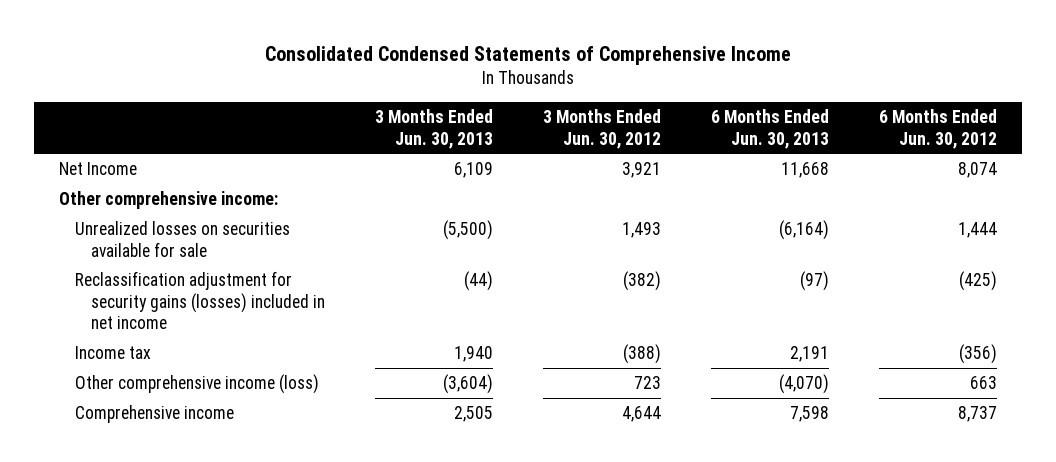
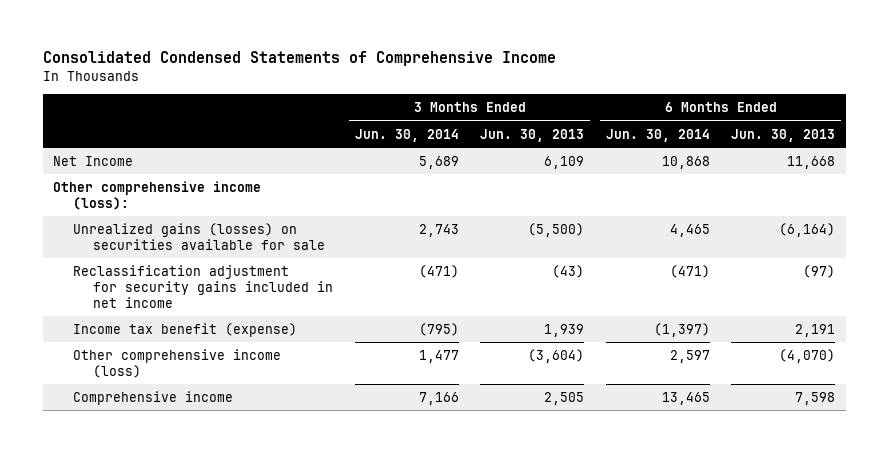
[543,108,662,149] 3 Months Ended Jun. 30, 2012 -> none
[879,108,998,149] 6 Months Ended Jun. 30, 2012 -> none
none -> [354,128,459,142] Jun. 30, 2014
none -> [605,128,710,142] Jun. 30, 2014
[58,191,278,210] Other comprehensive income: -> [53,181,262,210] Other comprehensive income (loss):
[74,221,290,257] Unrealized losses on securities available for sale -> [73,223,326,250] Unrealized gains (losses) on securities available for sale
[74,271,325,330] Reclassification adjustment for security gains (losses) included in net income -> [73,265,334,308] Reclassification adjustment for security gains included in net income
[463,271,493,292] (44) -> [552,265,585,279] (43)
[74,346,151,360] Income tax -> [73,323,298,338] Income tax benefit (expense)
[453,346,493,363] 1,940 -> [544,324,585,338] 1,939

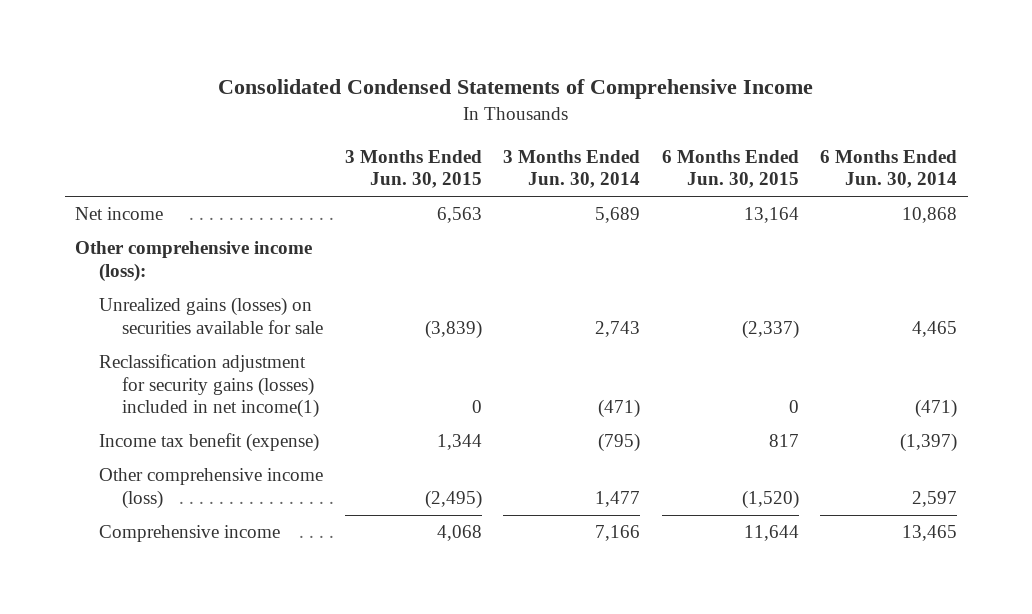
[480,128,585,142] Jun. 30, 2013 -> none
[731,128,836,142] Jun. 30, 2013 -> none
none -> [344,149,482,189] 3 Months Ended Jun. 30, 2015
none -> [661,149,799,189] 6 Months Ended Jun. 30, 2015
[53,156,134,167] Net Income -> [75,207,164,221] Net income
[73,265,334,308] Reclassification adjustment for security gains included in net income -> [98,354,320,418] Reclassification adjustment for security gains (losses) included in net income(1)

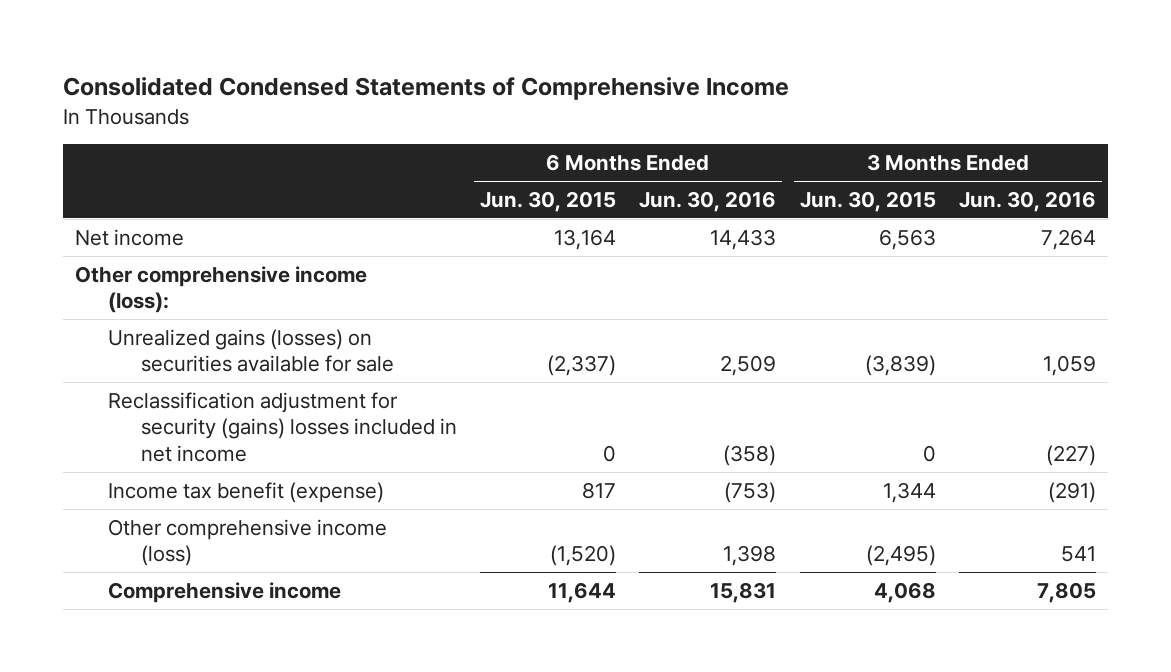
[503,149,641,189] 3 Months Ended Jun. 30, 2014 -> none
[819,149,957,189] 6 Months Ended Jun. 30, 2014 -> none
none -> [639,190,777,212] Jun. 30, 2016
none -> [959,190,1097,212] Jun. 30, 2016
[98,354,320,418] Reclassification adjustment for security gains (losses) included in net income(1) -> [107,391,457,462] Reclassification adjustment for security (gains) losses included in net income

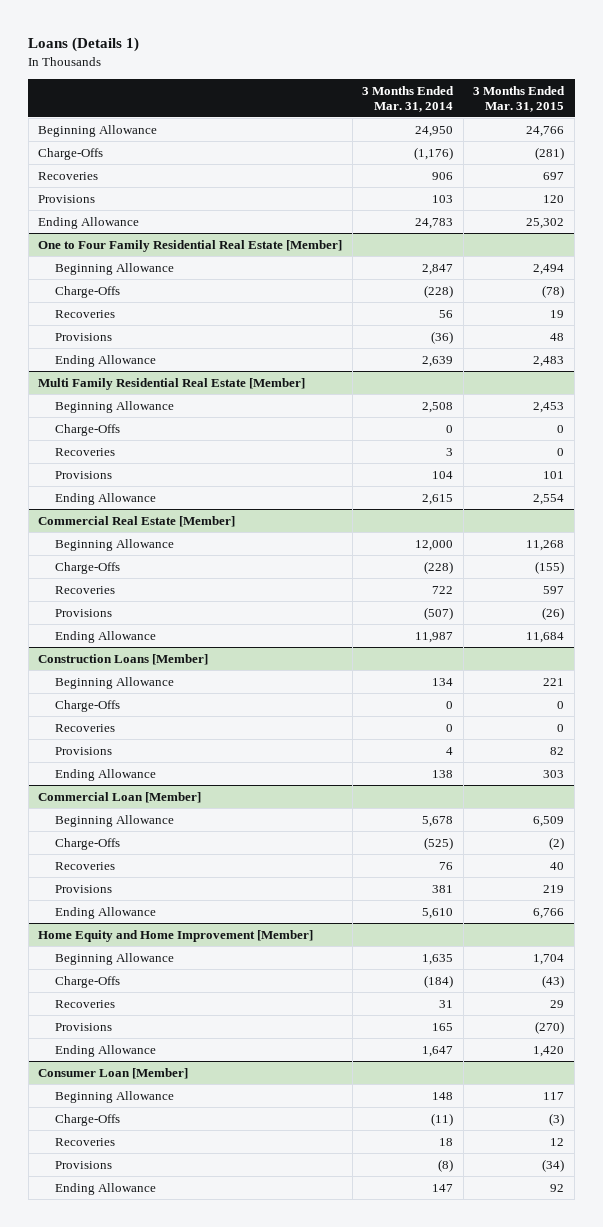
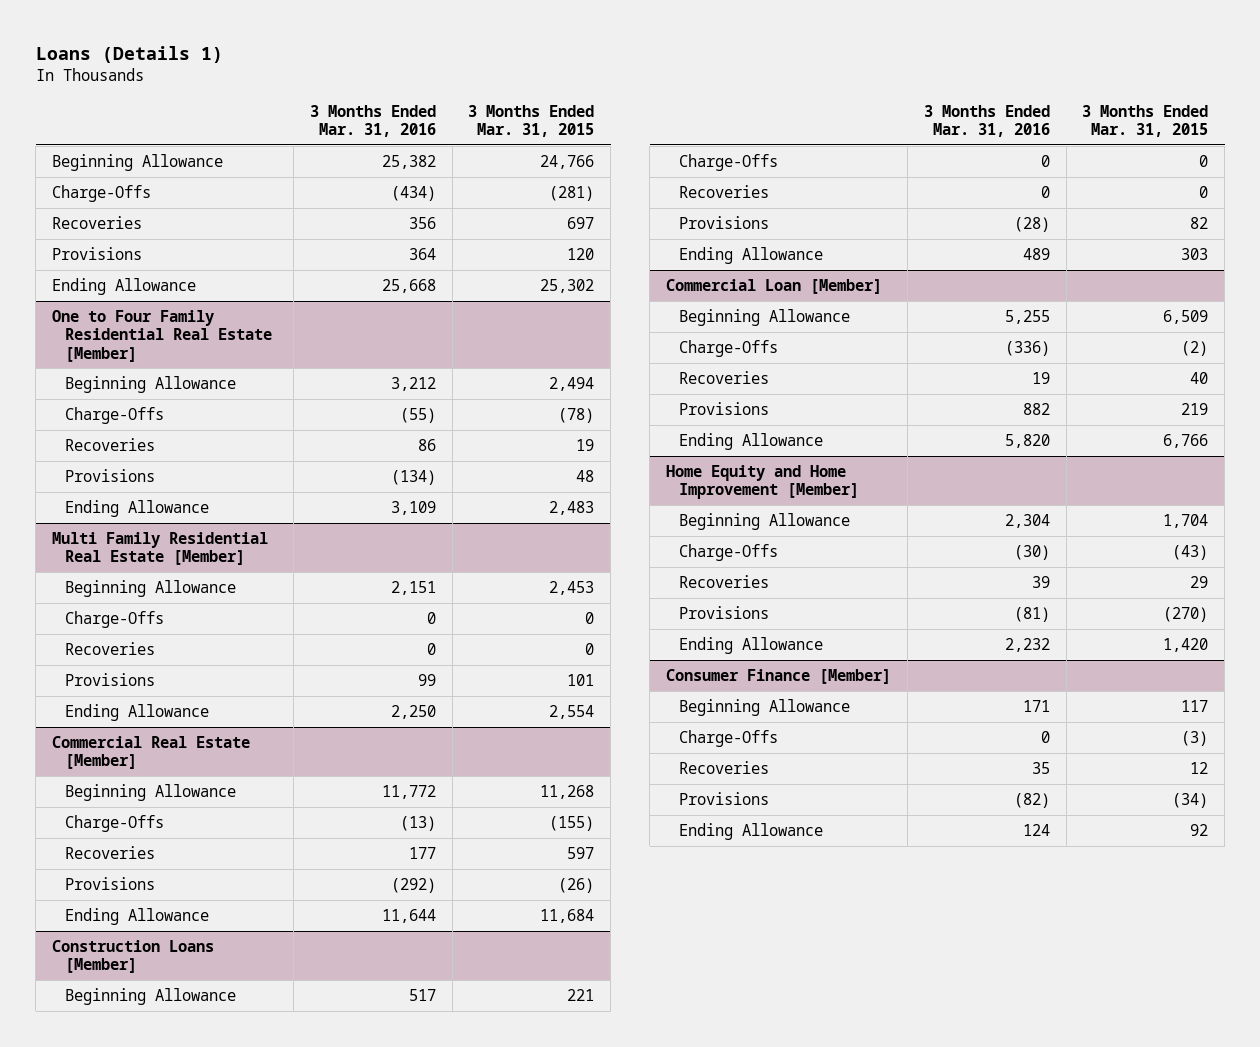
[362,85,455,112] 3 Months Ended Mar. 31, 2014 -> none
none -> [309,104,436,138] 3 Months Ended Mar. 31, 2016
[38,1067,189,1079] Consumer Loan [Member] -> [665,668,891,684] Consumer Finance [Member]

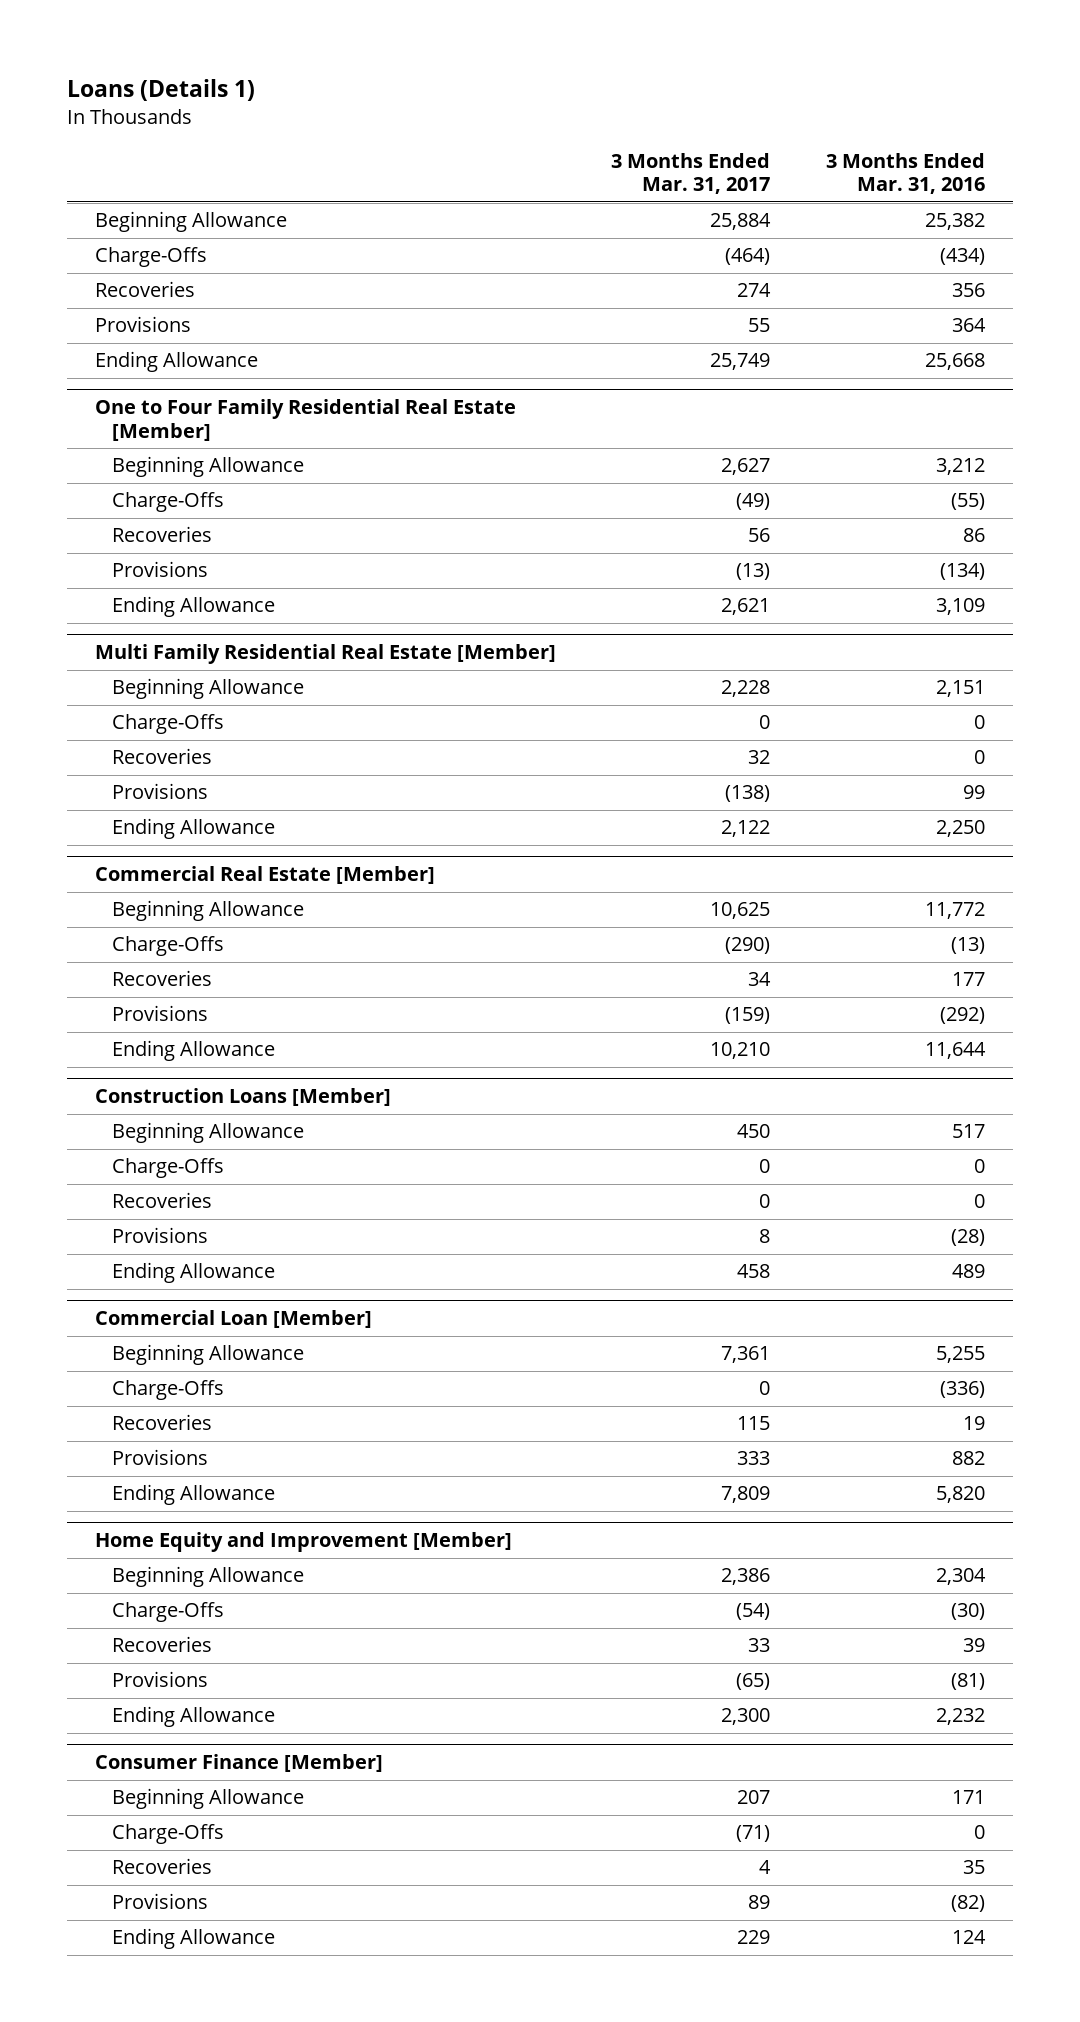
[468,104,595,138] 3 Months Ended Mar. 31, 2015 -> none
none -> [611,152,771,195] 3 Months Ended Mar. 31, 2017
[665,464,860,500] Home Equity and Home Improvement [Member] -> [94,1532,512,1553] Home Equity and Improvement [Member]

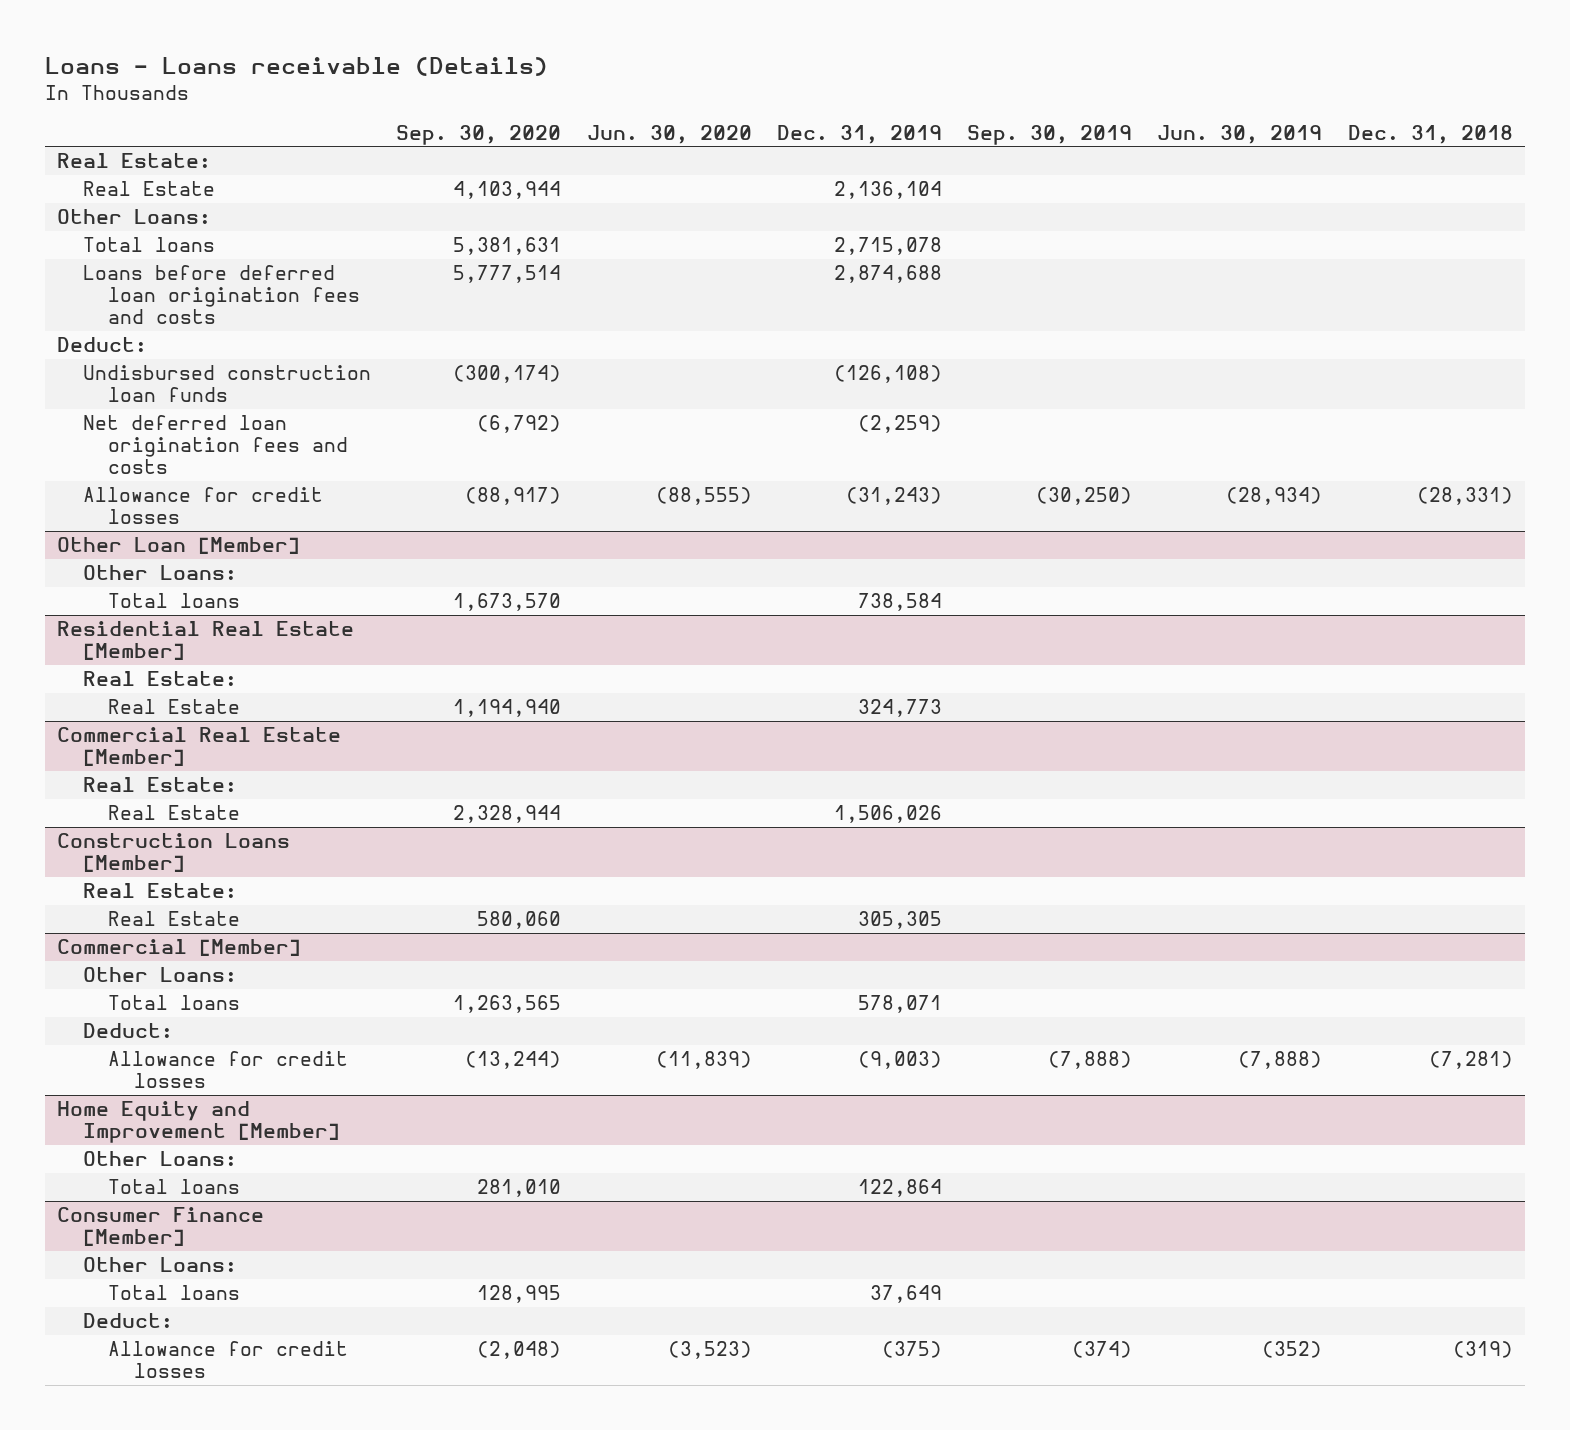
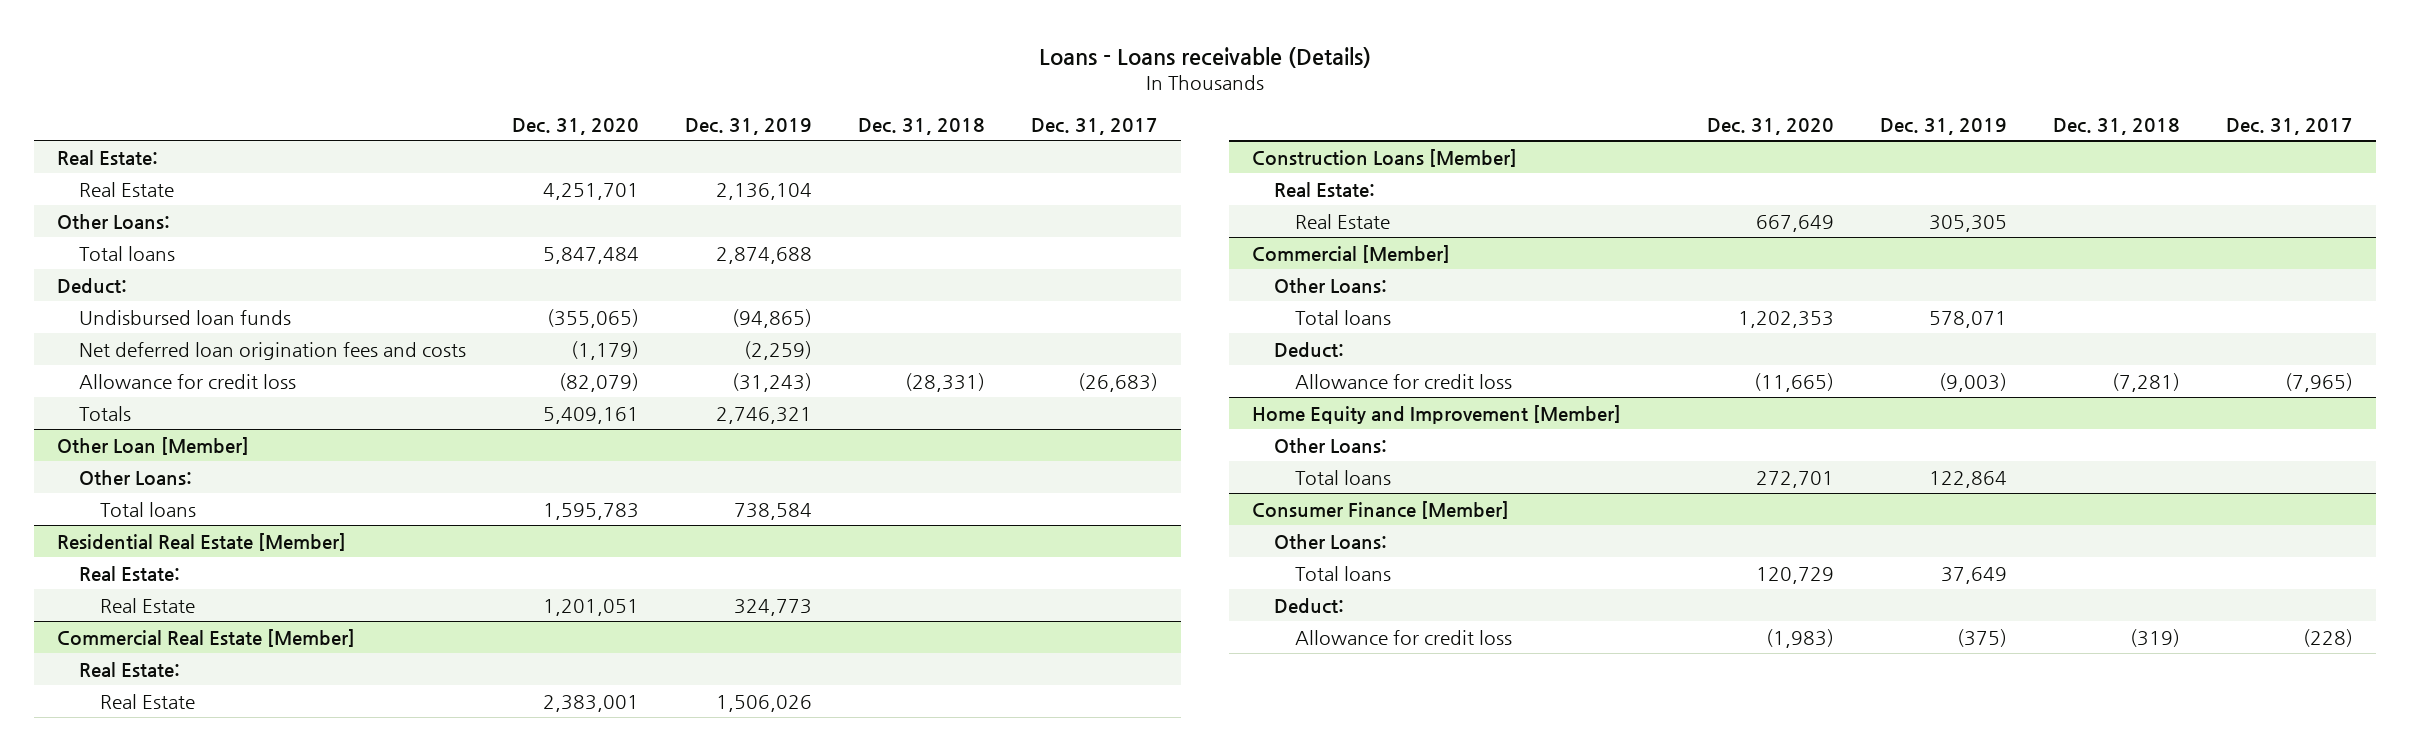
[396,124,562,145] Sep. 30, 2020 -> none
[586,124,752,144] Jun. 30, 2020 -> none
[967,124,1133,145] Sep. 30, 2019 -> none
[1157,124,1323,144] Jun. 30, 2019 -> none
none -> [511,118,639,136] Dec. 31, 2020
none -> [1031,118,1159,136] Dec. 31, 2017
[82,264,361,325] Loans before deferred loan origination fees and costs -> none
[833,236,942,255] 2,715,078 -> [715,246,812,264] 2,874,688
[82,364,371,403] Undisbursed construction loan funds -> [78,309,291,325] Undisbursed loan funds
[833,364,942,383] (126,108) -> [731,308,812,328] (94,865)
[82,486,323,525] Allowance for credit losses -> [78,373,296,389] Allowance for credit loss
none -> [78,405,131,421] Totals
[108,1050,349,1089] Allowance for credit losses -> [1294,373,1512,389] Allowance for credit loss
[108,1340,349,1379] Allowance for credit losses -> [1294,629,1512,645] Allowance for credit loss

